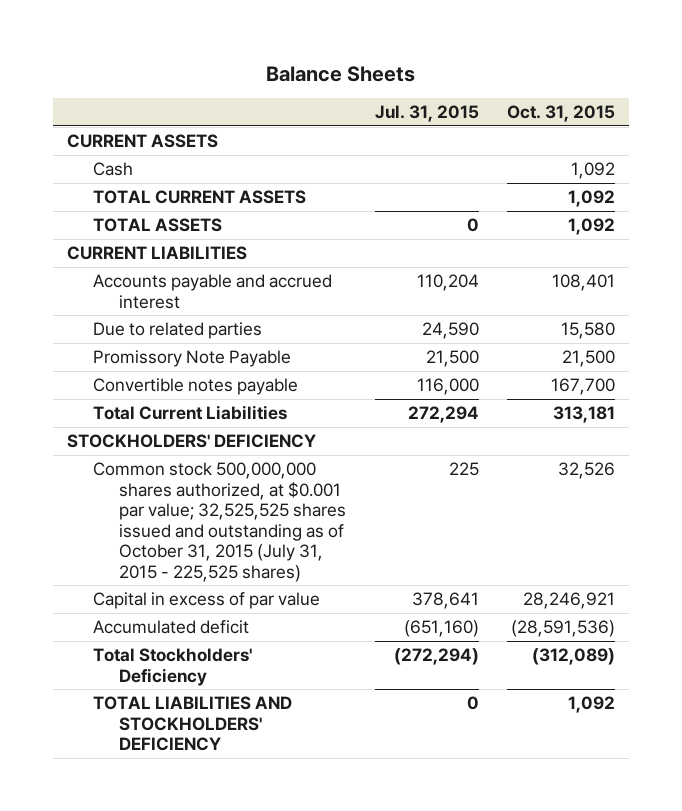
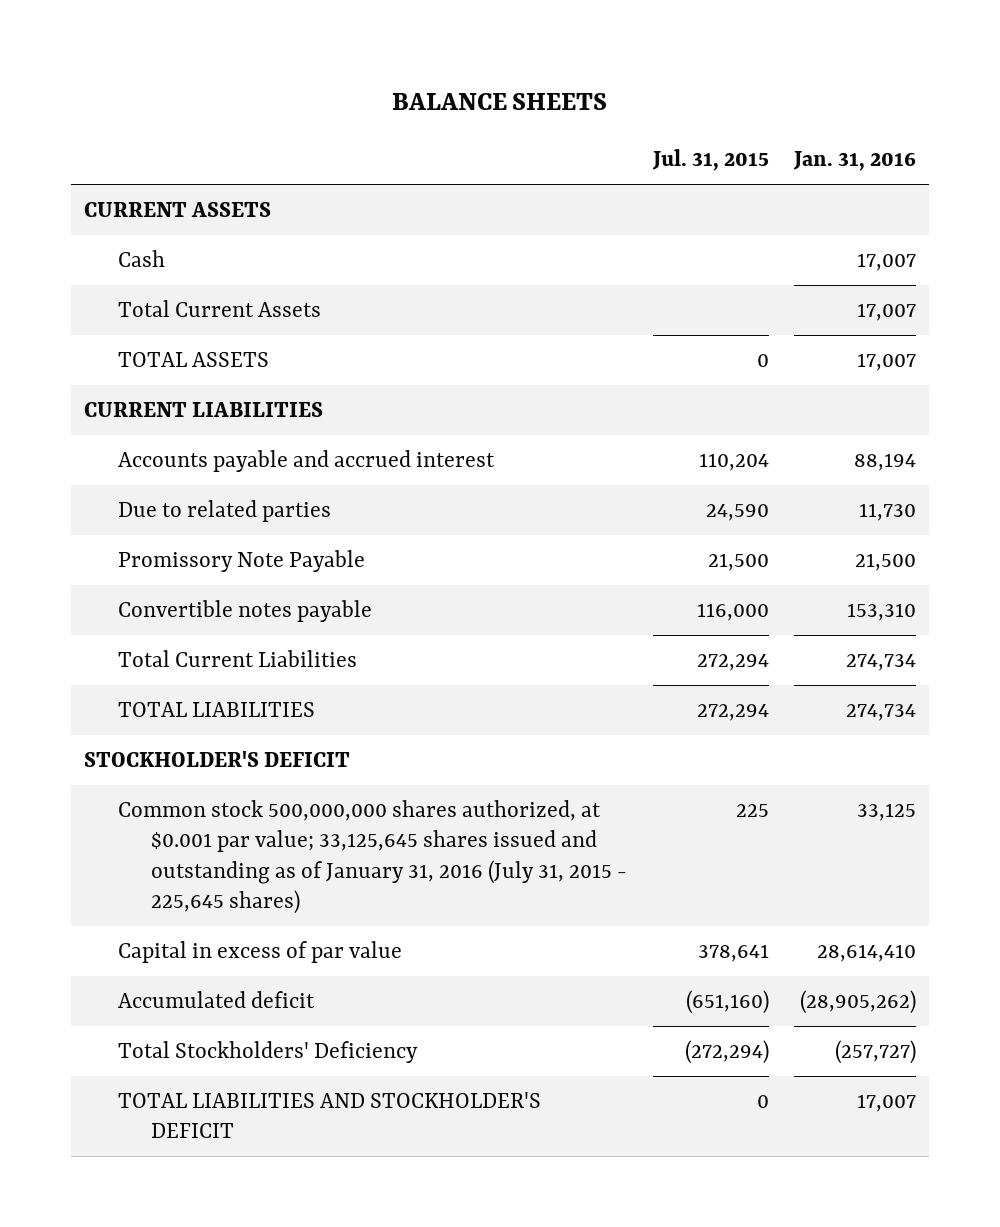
[266,65,416,82] Balance Sheets -> [392,92,608,110] BALANCE SHEETS
[506,105,615,123] Oct. 31, 2015 -> none
none -> [793,151,917,172] Jan. 31, 2016
[93,190,307,205] TOTAL CURRENT ASSETS -> [117,299,321,317] Total Current Assets
none -> [117,701,315,717] TOTAL LIABILITIES
[67,434,317,449] STOCKHOLDERS' DEFICIENCY -> [84,750,351,767] STOCKHOLDER'S DEFICIT
[93,462,347,582] Common stock 500,000,000 shares authorized, at $0.001 par value; 32,525,525 shares issued and outstanding as of October 31, 2015 (July 31, 2015 - 225,525 shares) -> [117,799,628,914] Common stock 500,000,000 shares authorized, at $0.001 par value; 33,125,645 shares issued and outstanding as of January 31, 2016 (July 31, 2015 - 225,645 shares)
[93,696,293,752] TOTAL LIABILITIES AND STOCKHOLDERS' DEFICIENCY -> [117,1091,541,1139] TOTAL LIABILITIES AND STOCKHOLDER'S DEFICIT

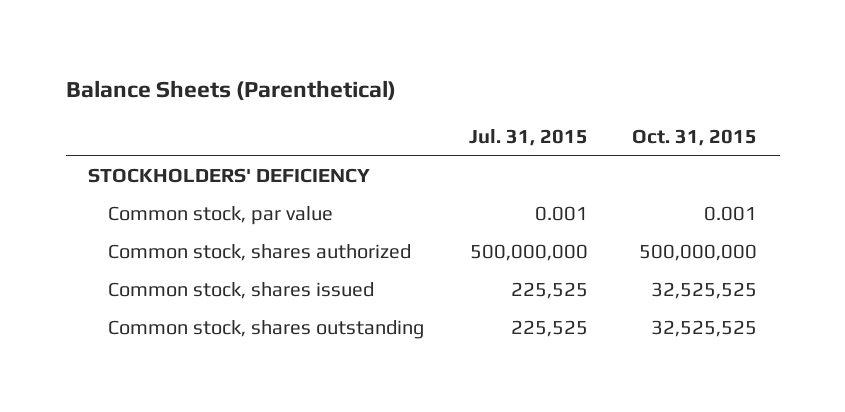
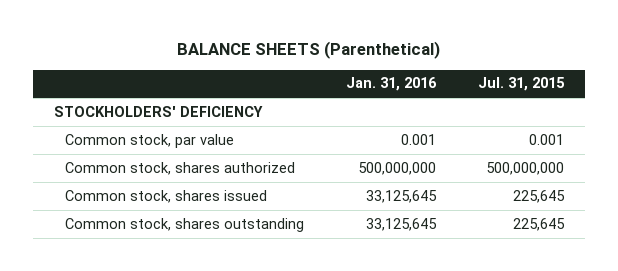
[65,80,396,101] Balance Sheets (Parenthetical) -> [177,41,441,60] BALANCE SHEETS (Parenthetical)
[632,128,758,146] Oct. 31, 2015 -> none
none -> [345,77,437,92] Jan. 31, 2016
[510,281,588,299] 225,525 -> [512,189,565,203] 225,645
[510,319,588,337] 225,525 -> [512,217,565,231] 225,645

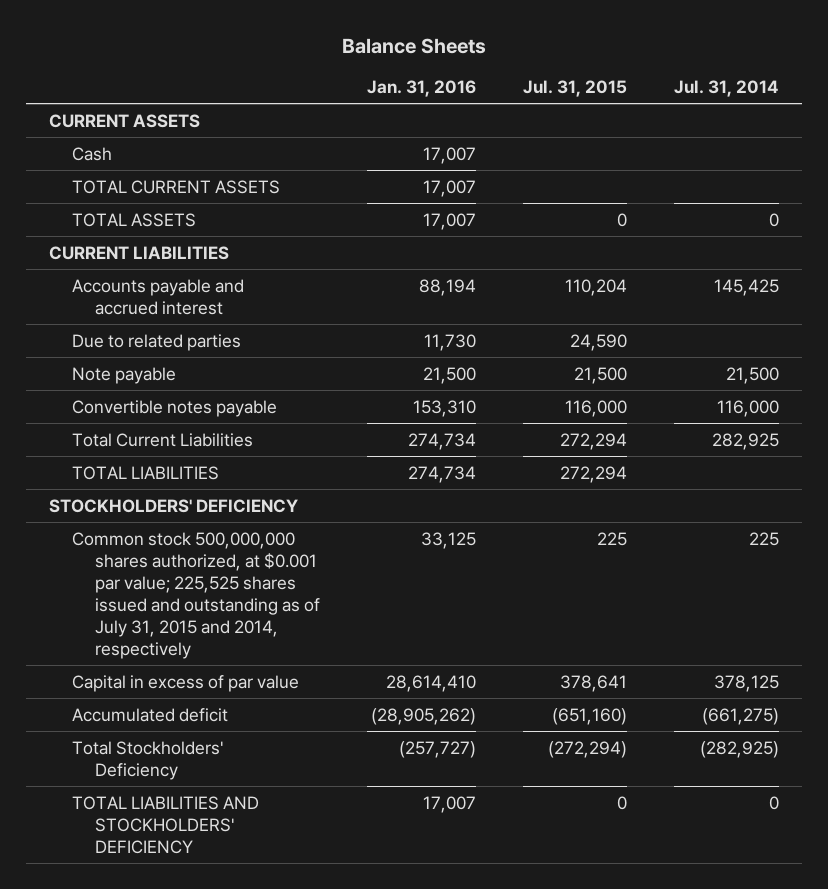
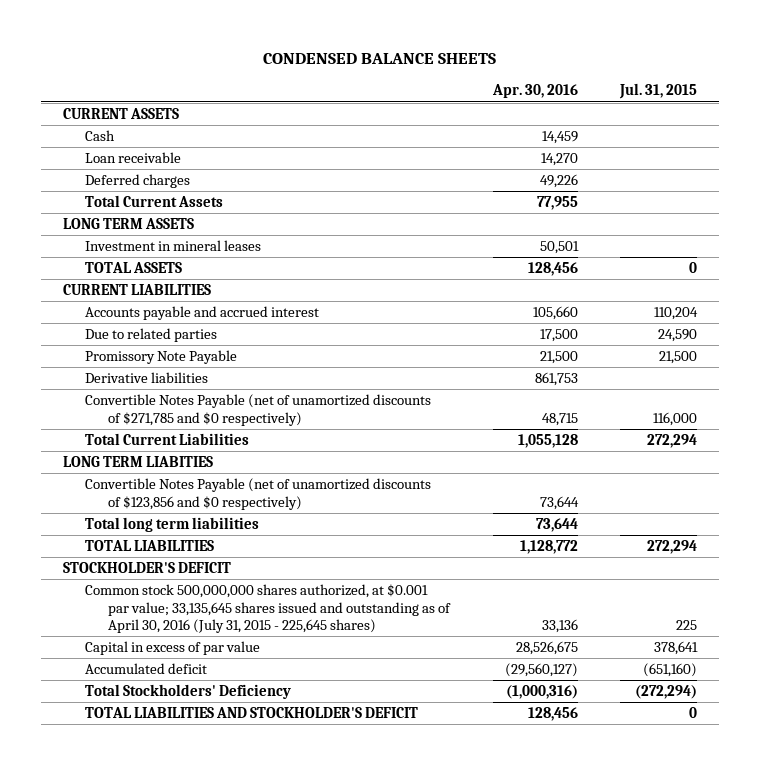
[342,37,487,54] Balance Sheets -> [263,53,497,65] CONDENSED BALANCE SHEETS
[366,79,476,97] Jan. 31, 2016 -> none
[673,79,779,97] Jul. 31, 2014 -> none
none -> [491,84,578,99] Apr. 30, 2016
none -> [85,152,182,164] Loan receivable
none -> [85,174,191,189] Deferred charges
[71,179,280,194] TOTAL CURRENT ASSETS -> [85,195,224,208] Total Current Assets
none -> [62,218,194,230] LONG TERM ASSETS
none -> [85,240,262,252] Investment in mineral leases
[71,366,176,384] Note payable -> [85,350,238,365] Promissory Note Payable
none -> [85,372,209,384] Derivative liabilities
[71,399,277,417] Convertible notes payable -> [85,394,432,426] Convertible Notes Payable (net of unamortized discounts of $271,785 and $0 respectively)
none -> [62,456,213,468] LONG TERM LIABITIES
none -> [85,478,432,510] Convertible Notes Payable (net of unamortized discounts of $123,856 and $0 respectively)
none -> [85,517,260,533] Total long term liabilities
[49,498,299,513] STOCKHOLDERS' DEFICIENCY -> [62,562,231,574] STOCKHOLDER'S DEFICIT
[71,531,320,659] Common stock 500,000,000 shares authorized, at $0.001 par value; 225,525 shares issued and outstanding as of July 31, 2015 and 2014, respectively -> [85,584,451,633] Common stock 500,000,000 shares authorized, at $0.001 par value; 33,135,645 shares issued and outstanding as of April 30, 2016 (July 31, 2015 - 225,645 shares)
[71,795,259,854] TOTAL LIABILITIES AND STOCKHOLDERS' DEFICIENCY -> [85,707,419,719] TOTAL LIABILITIES AND STOCKHOLDER'S DEFICIT

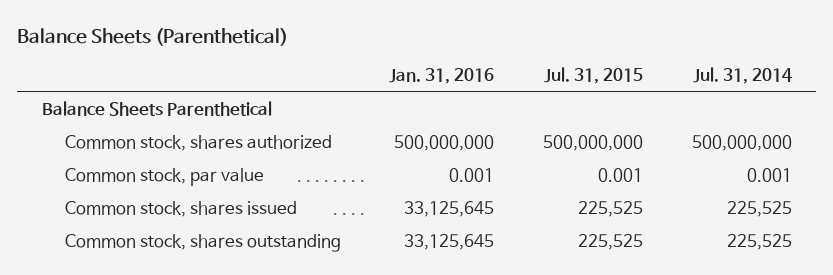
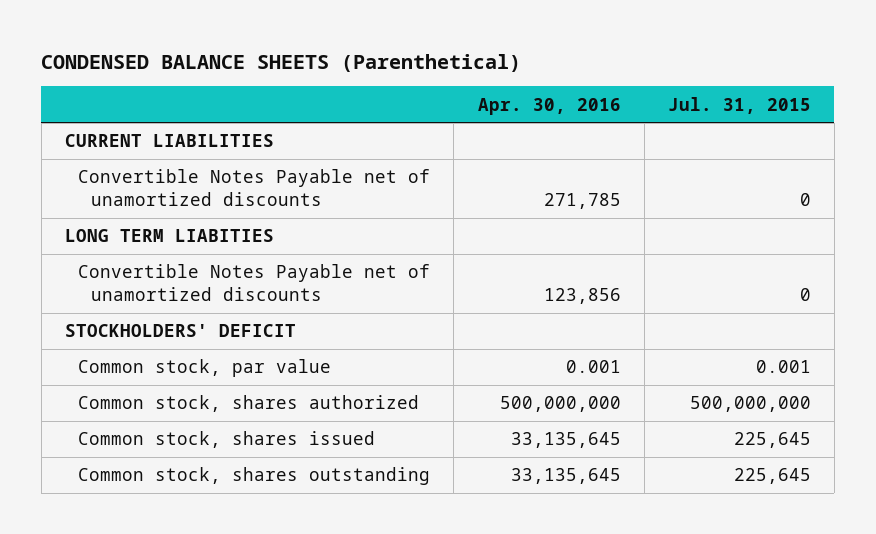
[17,27,289,46] Balance Sheets (Parenthetical) -> [41,53,522,72] CONDENSED BALANCE SHEETS (Parenthetical)
[389,68,495,85] Jan. 31, 2016 -> none
[692,67,792,85] Jul. 31, 2014 -> none
none -> [477,97,621,115] Apr. 30, 2016
[41,101,272,117] Balance Sheets Parenthetical -> none
none -> [65,134,275,148] CURRENT LIABILITIES
none -> [78,169,431,207] Convertible Notes Payable net of unamortized discounts
none -> [65,229,275,243] LONG TERM LIABITIES
none -> [78,264,431,302] Convertible Notes Payable net of unamortized discounts
none -> [65,324,297,338] STOCKHOLDERS' DEFICIT
[64,135,332,152] Common stock, shares authorized -> [78,395,420,413] Common stock, shares authorized
[578,201,644,218] 225,525 -> [733,432,811,449] 225,645
[578,234,644,251] 225,525 -> [733,468,811,485] 225,645

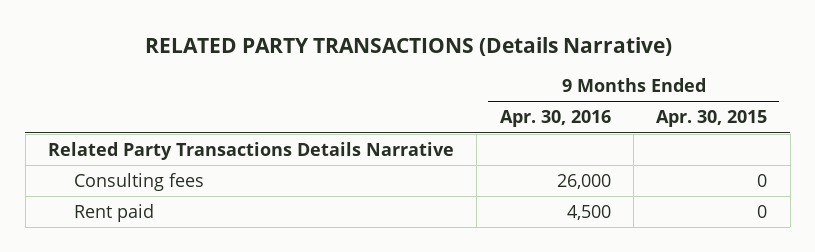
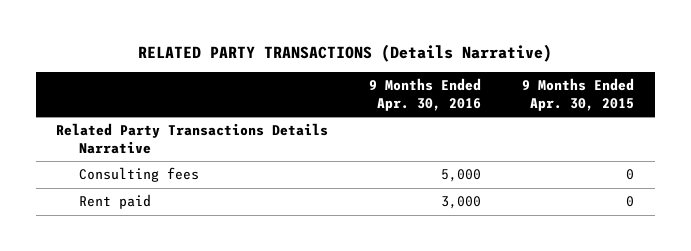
[556,173,611,189] 26,000 -> [441,169,482,183] 5,000
[566,204,611,220] 4,500 -> [441,196,482,210] 3,000

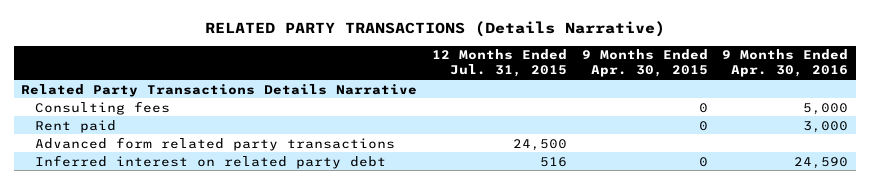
none -> [431,49,567,78] 12 Months Ended Jul. 31, 2015
none -> [35,136,396,151] Advanced form related party transactions
none -> [35,154,387,169] Inferred interest on related party debt

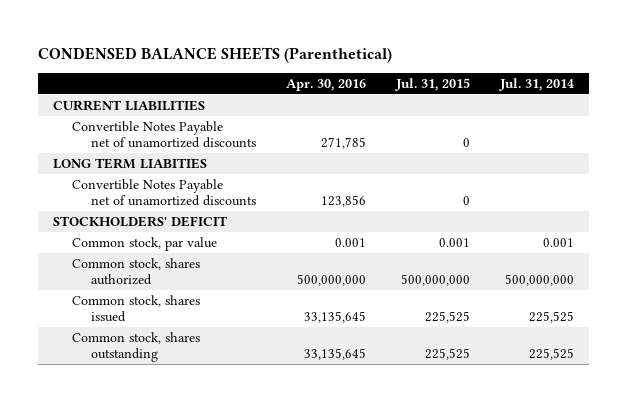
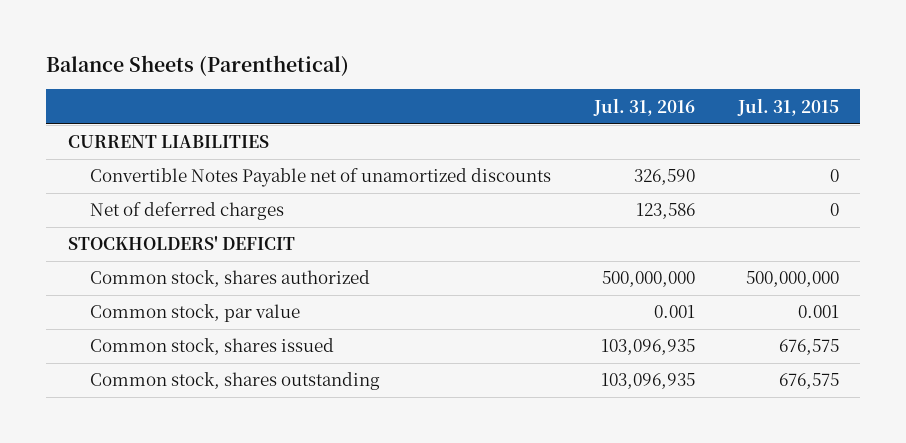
[37,47,392,64] CONDENSED BALANCE SHEETS (Parenthetical) -> [45,55,349,77] Balance Sheets (Parenthetical)
[285,78,366,91] Apr. 30, 2016 -> none
[498,77,574,91] Jul. 31, 2014 -> none
none -> [592,97,695,116] Jul. 31, 2016
[52,157,207,169] LONG TERM LIABITIES -> none
[71,178,256,207] Convertible Notes Payable net of unamortized discounts -> none
none -> [89,202,284,221] Net of deferred charges
[71,236,217,251] Common stock, par value -> [89,304,300,323] Common stock, par value
[424,311,470,324] 225,525 -> [778,339,839,356] 676,575
[424,348,470,361] 225,525 -> [778,373,839,390] 676,575

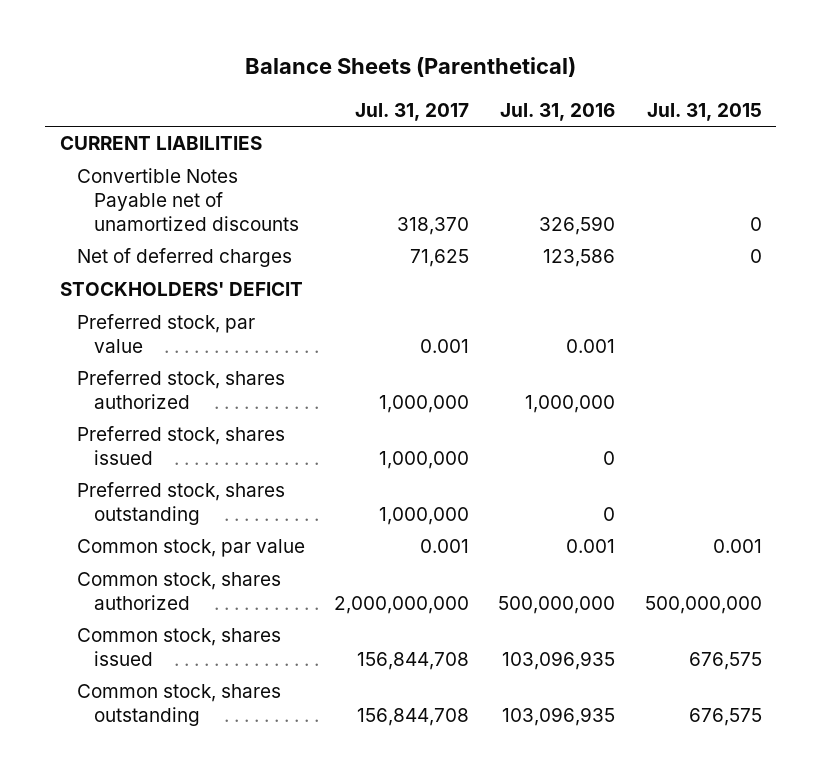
none -> [354,102,469,121] Jul. 31, 2017
none -> [76,314,255,353] Preferred stock, par value
none -> [76,370,285,409] Preferred stock, shares authorized
none -> [76,426,285,465] Preferred stock, shares issued
none -> [76,482,285,525] Preferred stock, shares outstanding
[89,270,370,288] Common stock, shares authorized -> [76,572,281,610] Common stock, shares authorized

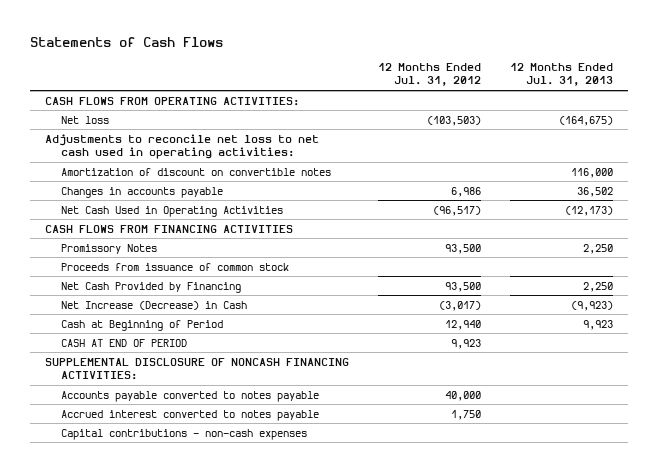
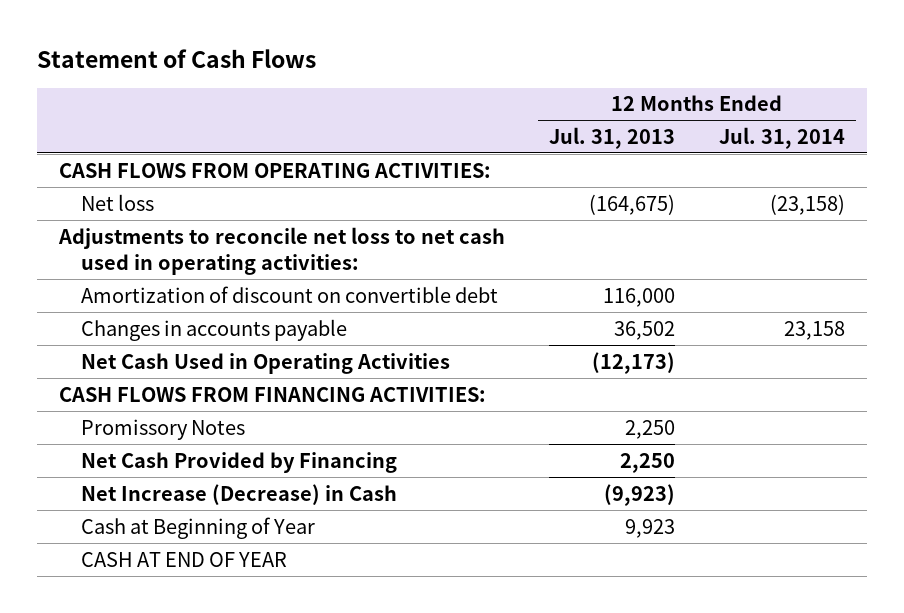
[30,36,224,47] Statements of Cash Flows -> [36,48,316,68] Statement of Cash Flows
[378,63,482,87] 12 Months Ended Jul. 31, 2012 -> none
none -> [719,126,846,149] Jul. 31, 2014
[61,167,332,176] Amortization of discount on convertible notes -> [81,285,499,303] Amortization of discount on convertible debt
[44,224,293,233] CASH FLOWS FROM FINANCING ACTIVITIES -> [58,386,486,402] CASH FLOWS FROM FINANCING ACTIVITIES:
[61,262,290,271] Proceeds from issuance of common stock -> none
[44,357,349,380] SUPPLEMENTAL DISCLOSURE OF NONCASH FINANCING ACTIVITIES: -> none
[61,390,320,402] Accounts payable converted to notes payable -> none
[61,409,320,421] Accrued interest converted to notes payable -> none
[61,428,308,440] Capital contributions - non-cash expenses -> none
[61,319,224,331] Cash at Beginning of Period -> [81,516,316,539] Cash at Beginning of Year
[61,338,188,347] CASH AT END OF PERIOD -> [81,551,288,567] CASH AT END OF YEAR

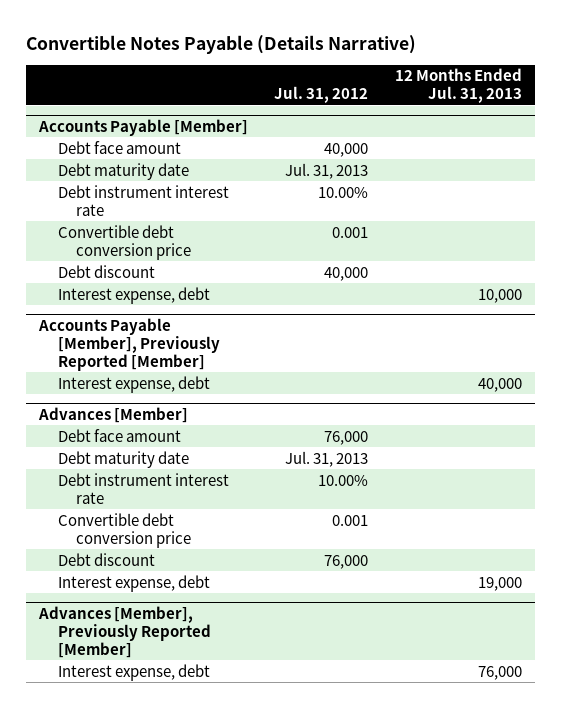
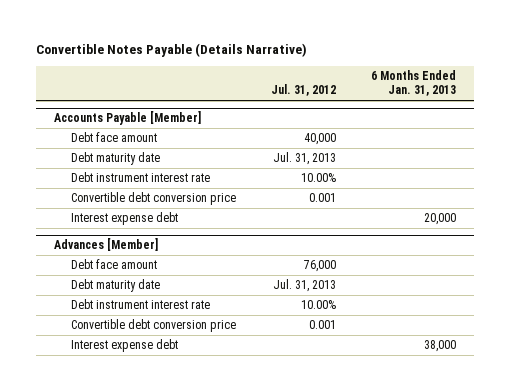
[394,68,522,104] 12 Months Ended Jul. 31, 2013 -> none
none -> [371,70,457,97] 6 Months Ended Jan. 31, 2013
[57,264,155,278] Debt discount -> none
[38,317,220,371] Accounts Payable [Member], Previously Reported [Member] -> none
[57,375,210,393] Interest expense, debt -> none
[57,286,210,304] Interest expense, debt -> [70,212,178,226] Interest expense debt
[57,552,155,566] Debt discount -> none
[38,605,211,658] Advances [Member], Previously Reported [Member] -> none
[57,663,210,681] Interest expense, debt -> none
[57,574,210,592] Interest expense, debt -> [70,339,178,353] Interest expense debt

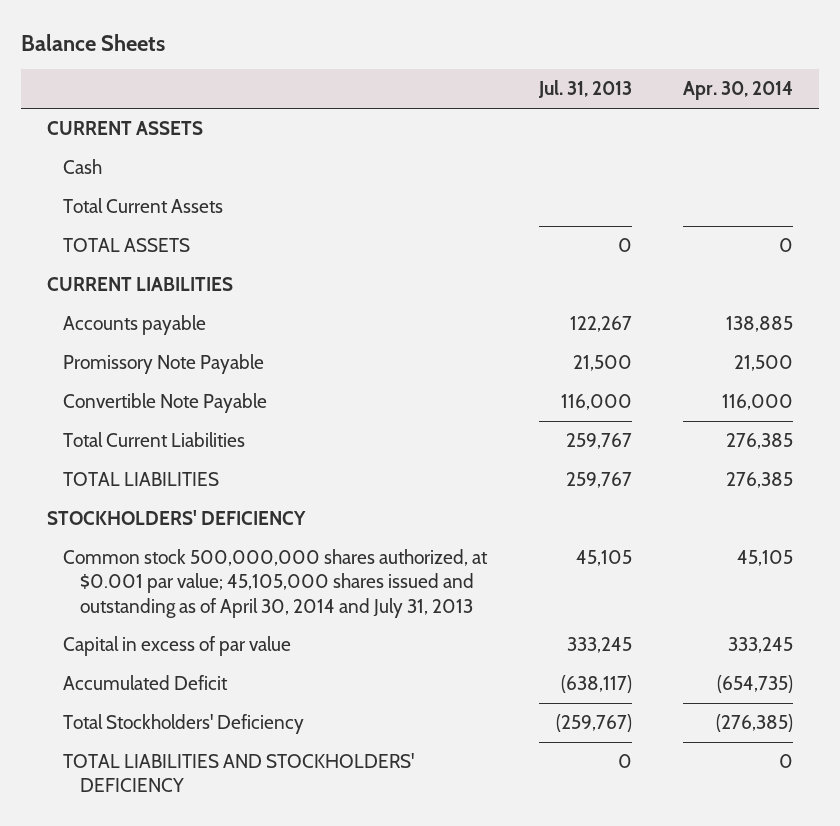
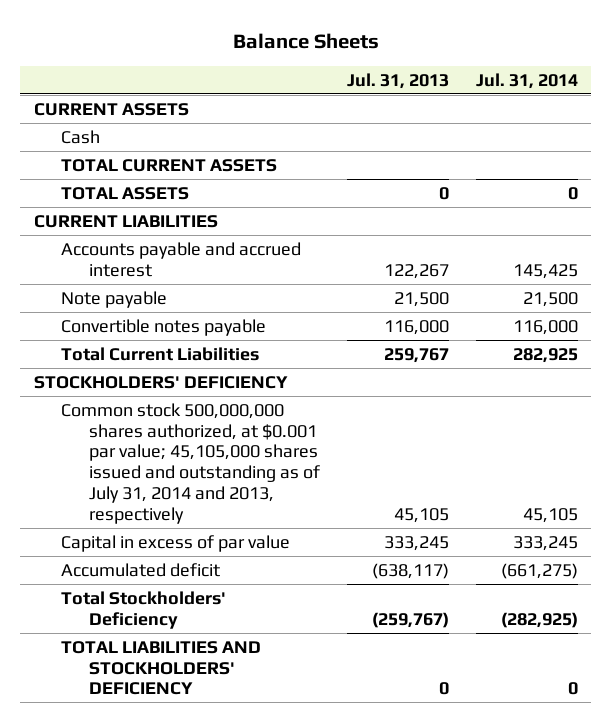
[683,81,794,101] Apr. 30, 2014 -> none
none -> [475,72,578,89] Jul. 31, 2014
[63,198,224,214] Total Current Assets -> [61,158,278,172] TOTAL CURRENT ASSETS
[63,315,207,336] Accounts payable -> [61,241,302,277] Accounts payable and accrued interest
[63,354,265,375] Promissory Note Payable -> [61,290,168,308] Note payable
[63,393,268,414] Convertible Note Payable -> [61,318,267,336] Convertible notes payable
[63,472,220,487] TOTAL LIABILITIES -> none
[63,549,489,618] Common stock 500,000,000 shares authorized, at $0.001 par value; 45,105,000 shares issued and outstanding as of April 30, 2014 and July 31, 2013 -> [61,402,320,524] Common stock 500,000,000 shares authorized, at $0.001 par value; 45,105,000 shares issued and outstanding as of July 31, 2014 and 2013, respectively
[63,675,229,691] Accumulated Deficit -> [61,562,221,577] Accumulated deficit

